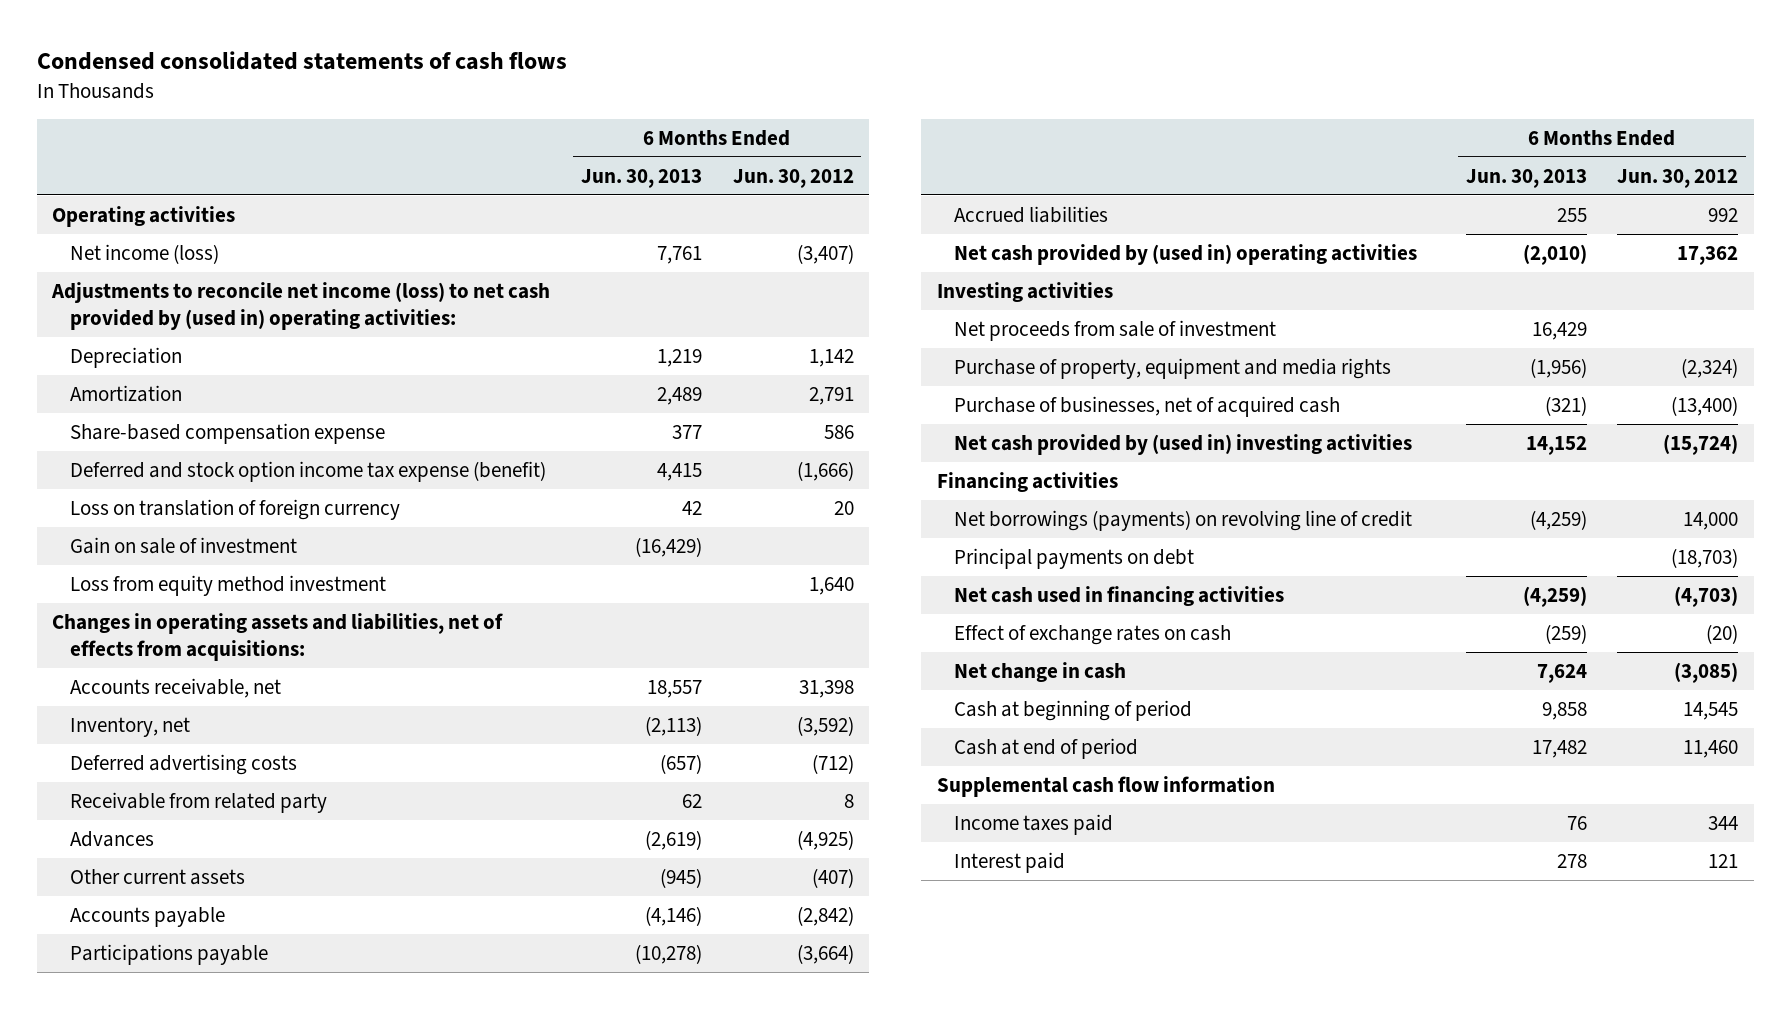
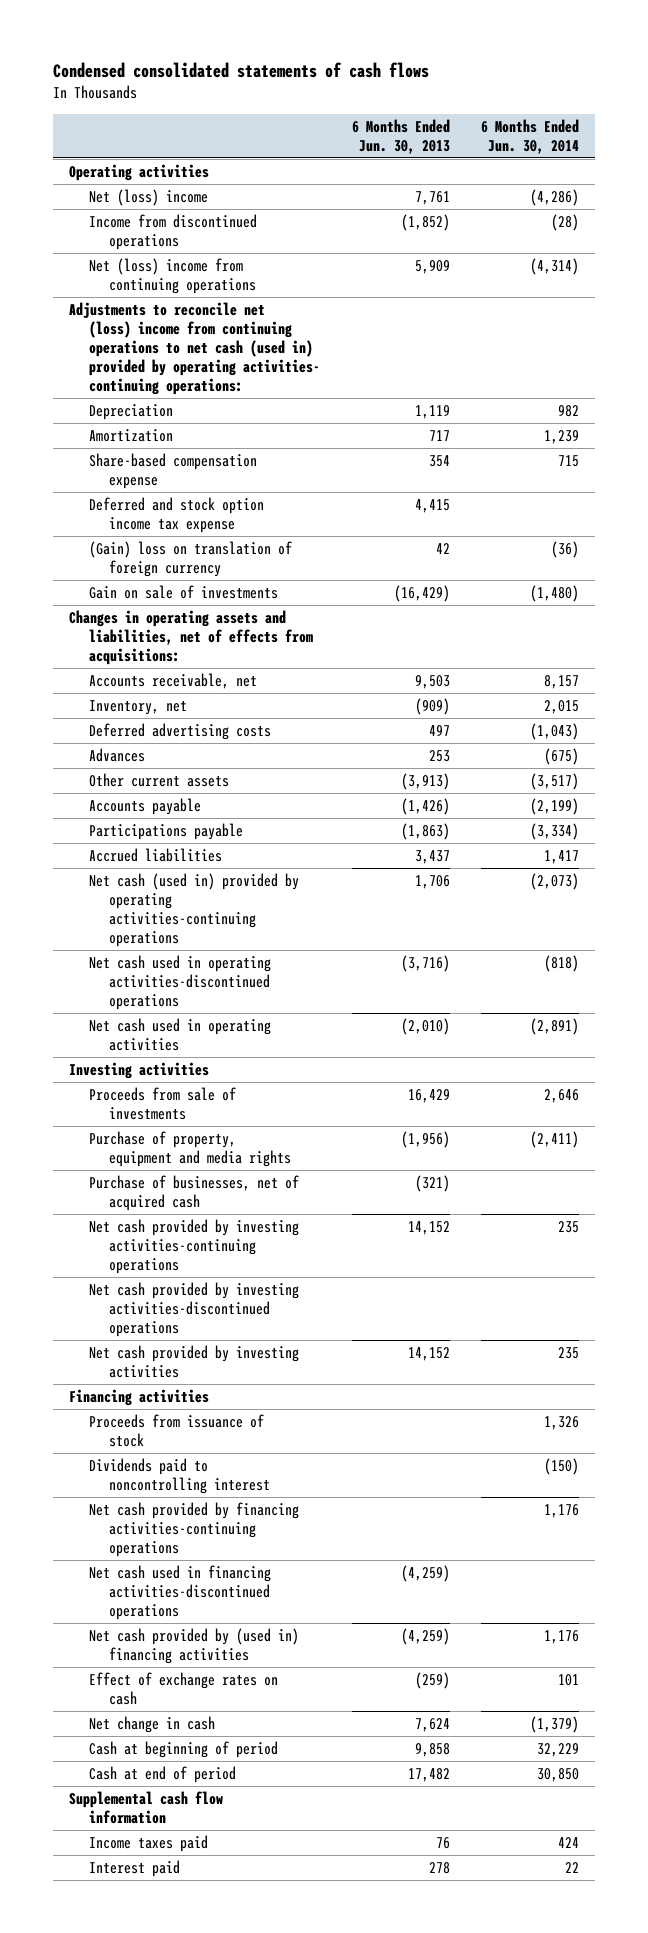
[732,168,854,188] Jun. 30, 2012 -> none
none -> [481,118,580,154] 6 Months Ended Jun. 30, 2014
[69,574,386,596] Loss from equity method investment -> none
[69,243,219,264] Net income (loss) -> [89,188,209,206] Net (loss) income
none -> [89,213,258,250] Income from discontinued operations
none -> [89,257,257,294] Net (loss) income from continuing operations
[51,281,551,330] Adjustments to reconcile net income (loss) to net cash provided by (used in) operating activities: -> [68,301,321,395] Adjustments to reconcile net (loss) income from continuing operations to net cash (used in) provided by operating activities- continuing operations:
[656,348,702,367] 1,219 -> [414,404,450,419] 1,119
[656,386,702,405] 2,489 -> [428,429,450,441] 717
[671,424,702,439] 377 -> [428,454,450,467] 354
[69,460,546,482] Deferred and stock option income tax expense (benefit) -> [89,496,265,533] Deferred and stock option income tax expense
[69,498,400,520] Loss on translation of foreign currency -> [89,540,293,577] (Gain) loss on translation of foreign currency
[69,536,297,554] Gain on sale of investment -> [89,584,279,599] Gain on sale of investments
[69,791,327,813] Receivable from related party -> none
[646,679,702,698] 18,557 -> [414,674,450,689] 9,503
[644,715,702,736] (2,113) -> [414,697,450,715] (909)
[659,753,702,774] (657) -> [428,724,450,736] 497
[644,829,702,850] (2,619) -> [428,749,450,762] 253
[659,867,702,888] (945) -> [400,772,450,790] (3,913)
[644,905,702,926] (4,146) -> [400,797,450,815] (1,426)
[634,943,702,964] (10,278) -> [400,822,450,840] (1,863)
[1556,207,1587,222] 255 -> [414,849,450,864] 3,437
none -> [89,872,300,947] Net cash (used in) provided by operating activities-continuing operations
none -> [89,954,272,1010] Net cash used in operating activities-discontinued operations
[954,243,1418,265] Net cash provided by (used in) operating activities -> [89,1017,272,1051] Net cash used in operating activities
[954,319,1277,341] Net proceeds from sale of investment -> [89,1086,237,1120] Proceeds from sale of investments
none -> [89,1218,300,1274] Net cash provided by investing activities-continuing operations
none -> [89,1281,300,1337] Net cash provided by investing activities-discontinued operations
[954,433,1413,455] Net cash provided by (used in) investing activities -> [89,1344,300,1378] Net cash provided by investing activities
[954,547,1195,569] Principal payments on debt -> none
none -> [89,1413,265,1447] Proceeds from issuance of stock
none -> [89,1457,271,1494] Dividends paid to noncontrolling interest
none -> [89,1501,300,1557] Net cash provided by financing activities-continuing operations
[954,509,1413,531] Net borrowings (payments) on revolving line of credit -> [89,1564,272,1620] Net cash used in financing activities-discontinued operations
[954,585,1285,606] Net cash used in financing activities -> [89,1627,300,1664] Net cash provided by (used in) financing activities

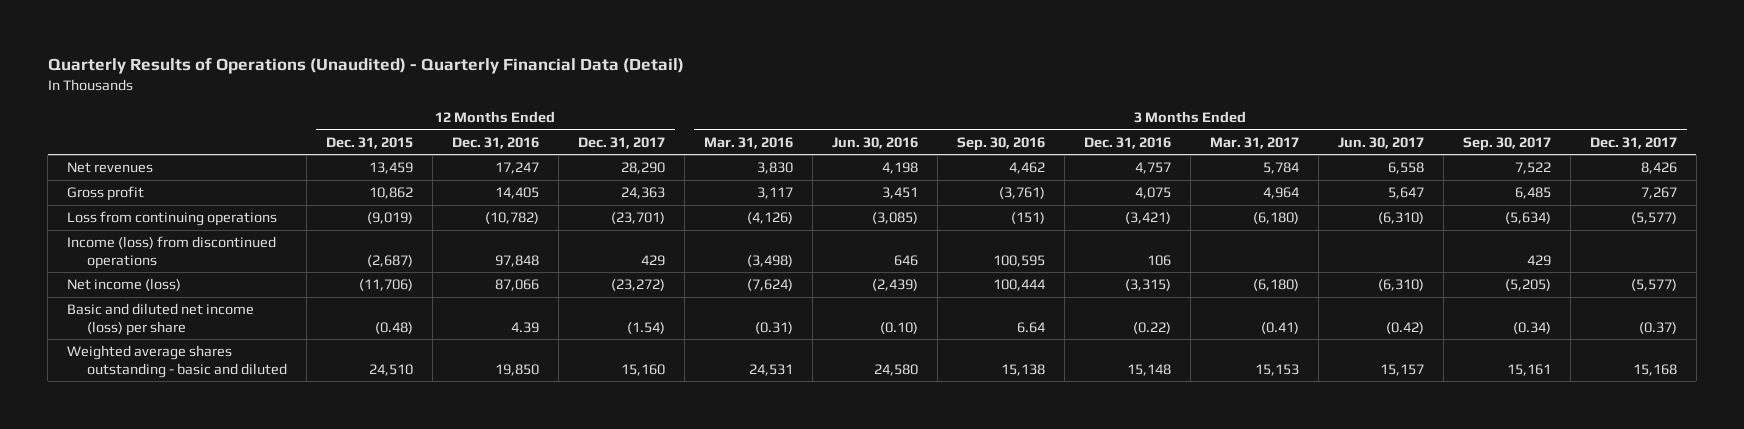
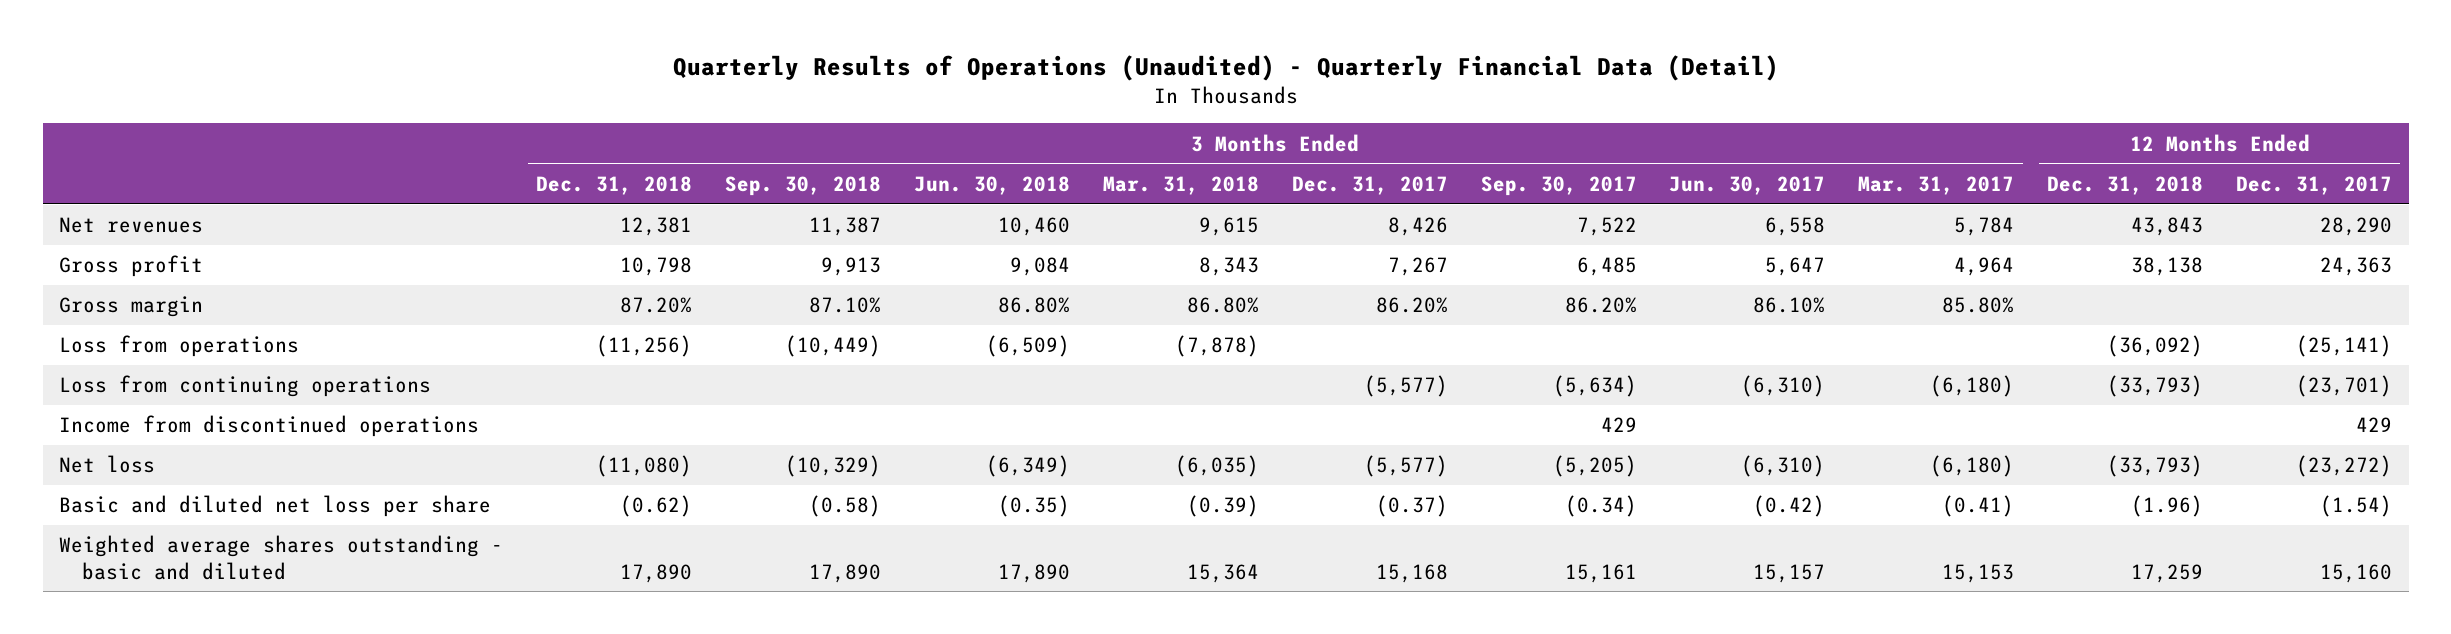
[325,136,413,149] Dec. 31, 2015 -> none
[451,136,539,149] Dec. 31, 2016 -> none
[703,136,793,149] Mar. 31, 2016 -> none
[831,136,918,149] Jun. 30, 2016 -> none
[956,136,1045,151] Sep. 30, 2016 -> none
[1083,136,1171,149] Dec. 31, 2016 -> none
none -> [535,175,692,195] Dec. 31, 2018
none -> [724,175,881,196] Sep. 30, 2018
none -> [913,175,1070,195] Jun. 30, 2018
none -> [1102,175,1259,195] Mar. 31, 2018
none -> [2047,175,2204,195] Dec. 31, 2018
none -> [59,296,204,318] Gross margin
none -> [59,335,300,358] Loss from operations
[67,236,277,269] Income (loss) from discontinued operations -> [59,415,480,438] Income from discontinued operations
[67,278,182,292] Net income (loss) -> [59,455,156,474] Net loss
[67,303,255,336] Basic and diluted net income (loss) per share -> [59,495,492,518] Basic and diluted net loss per share

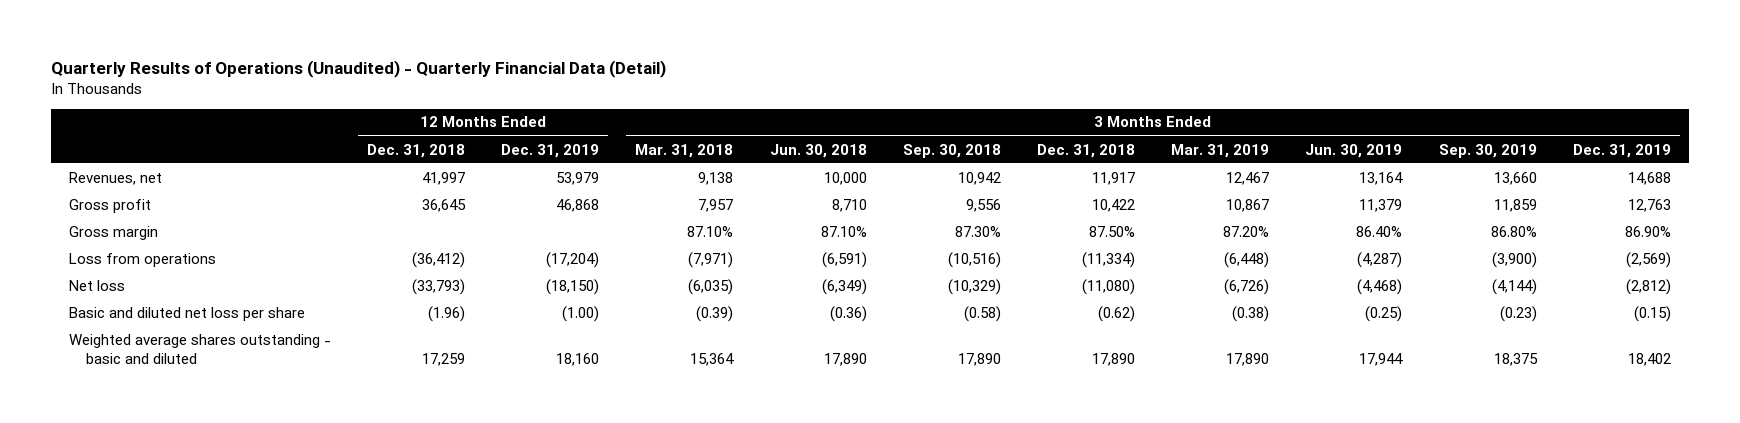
[1291,175,1448,195] Dec. 31, 2017 -> none
[1480,175,1637,196] Sep. 30, 2017 -> none
[1669,175,1826,195] Jun. 30, 2017 -> none
[1858,175,2015,195] Mar. 31, 2017 -> none
[2236,175,2393,195] Dec. 31, 2017 -> none
none -> [501,143,600,158] Dec. 31, 2019
none -> [1171,143,1270,158] Mar. 31, 2019
none -> [1305,143,1403,158] Jun. 30, 2019
none -> [1438,143,1537,158] Sep. 30, 2019
none -> [1572,143,1671,158] Dec. 31, 2019
[59,375,432,398] Loss from continuing operations -> none
[59,415,480,438] Income from discontinued operations -> none
[59,217,204,234] Net revenues -> [68,171,162,185] Revenues, net
[619,217,692,237] 12,381 -> [1091,171,1135,185] 11,917
[808,217,881,237] 11,387 -> [957,171,1001,185] 10,942
[997,217,1070,237] 10,460 -> [823,171,867,185] 10,000
[1198,217,1259,237] 9,615 -> [698,171,734,185] 9,138
[2131,217,2204,237] 43,843 -> [422,171,466,185] 41,997
[619,257,692,277] 10,798 -> [1091,198,1135,212] 10,422
[820,257,881,277] 9,913 -> [965,198,1001,212] 9,556
[1009,257,1070,277] 9,084 -> [831,198,867,212] 8,710
[1198,257,1259,277] 8,343 -> [698,198,734,212] 7,957
[2131,257,2204,277] 38,138 -> [422,198,467,212] 36,645
[619,297,692,314] 87.20% -> [1088,225,1135,237] 87.50%
[808,297,881,314] 87.10% -> [954,225,1001,237] 87.30%
[997,297,1070,314] 86.80% -> [820,225,867,237] 87.10%
[1186,297,1259,314] 86.80% -> [687,225,734,237] 87.10%
[595,335,692,358] (11,256) -> [1081,251,1135,268] (11,334)
[784,335,881,358] (10,449) -> [947,251,1001,268] (10,516)
[985,335,1070,358] (6,509) -> [821,251,867,268] (6,591)
[1174,335,1259,358] (7,878) -> [688,251,734,268] (7,971)
[2107,335,2204,358] (36,092) -> [412,251,466,268] (36,412)
[997,495,1070,518] (0.35) -> [829,305,867,322] (0.36)

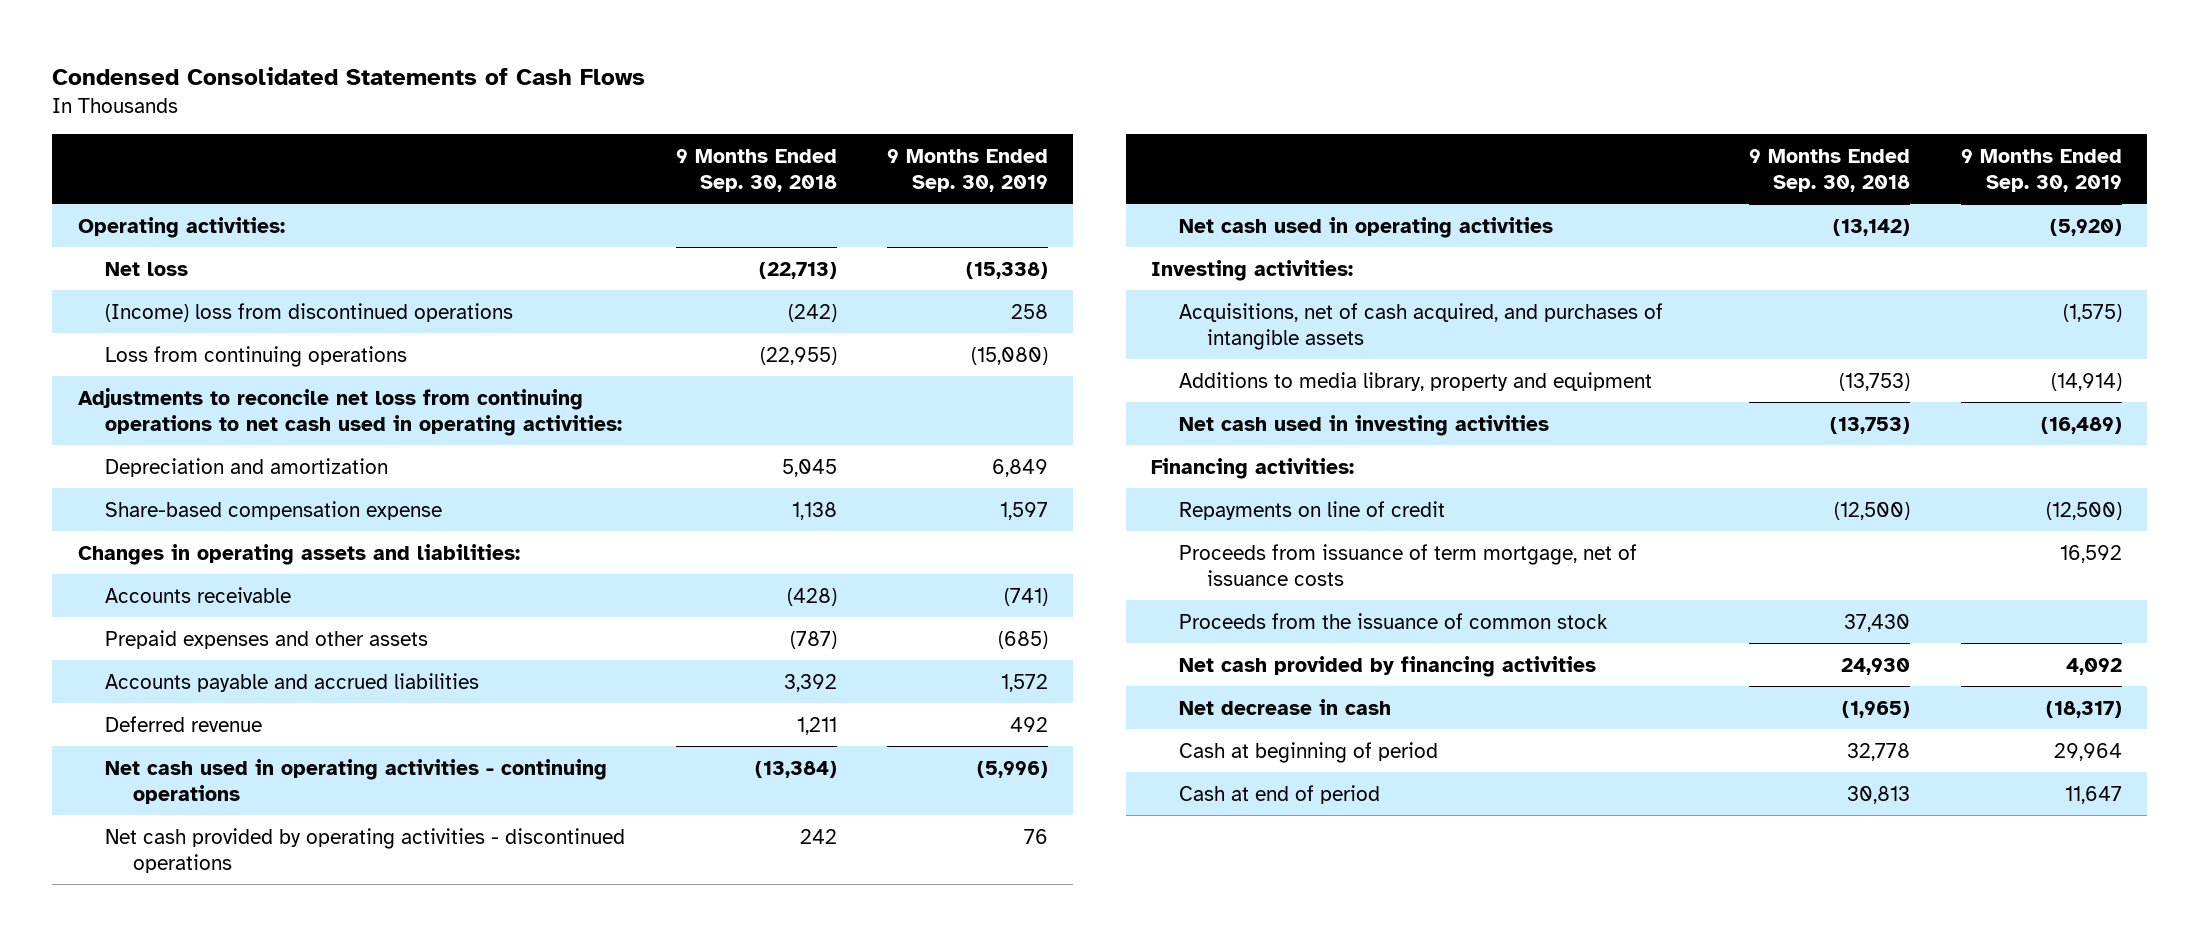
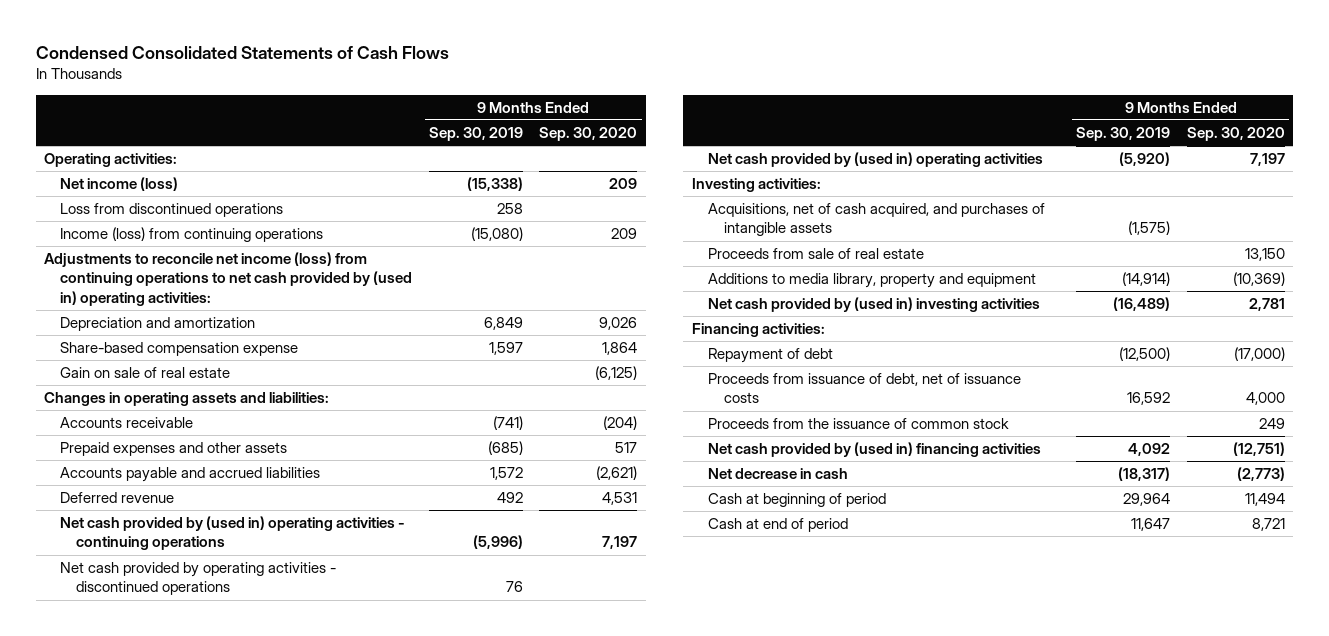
[675,148,837,193] 9 Months Ended Sep. 30, 2018 -> none
none -> [539,127,638,142] Sep. 30, 2020
[105,261,189,276] Net loss -> [60,177,179,192] Net income (loss)
[105,302,514,322] (Income) loss from discontinued operations -> [60,203,284,218] Loss from discontinued operations
[105,345,408,367] Loss from continuing operations -> [60,227,324,243] Income (loss) from continuing operations
[77,387,623,436] Adjustments to reconcile net loss from continuing operations to net cash used in operating activities: -> [44,252,413,306] Adjustments to reconcile net income (loss) from continuing operations to net cash provided by (used in) operating activities:
none -> [60,367,231,379] Gain on sale of real estate
[105,758,608,804] Net cash used in operating activities - continuing operations -> [60,516,406,551] Net cash provided by (used in) operating activities - continuing operations
[1178,216,1553,238] Net cash used in operating activities -> [707,152,1043,168] Net cash provided by (used in) operating activities
none -> [707,248,924,260] Proceeds from sale of real estate
[1178,414,1549,436] Net cash used in investing activities -> [707,297,1040,313] Net cash provided by (used in) investing activities
[1178,500,1445,520] Repayments on line of credit -> [707,348,833,364] Repayment of debt
[1178,543,1637,586] Proceeds from issuance of term mortgage, net of issuance costs -> [707,373,1021,404] Proceeds from issuance of debt, net of issuance costs
[1178,655,1596,677] Net cash provided by financing activities -> [707,442,1041,458] Net cash provided by (used in) financing activities

